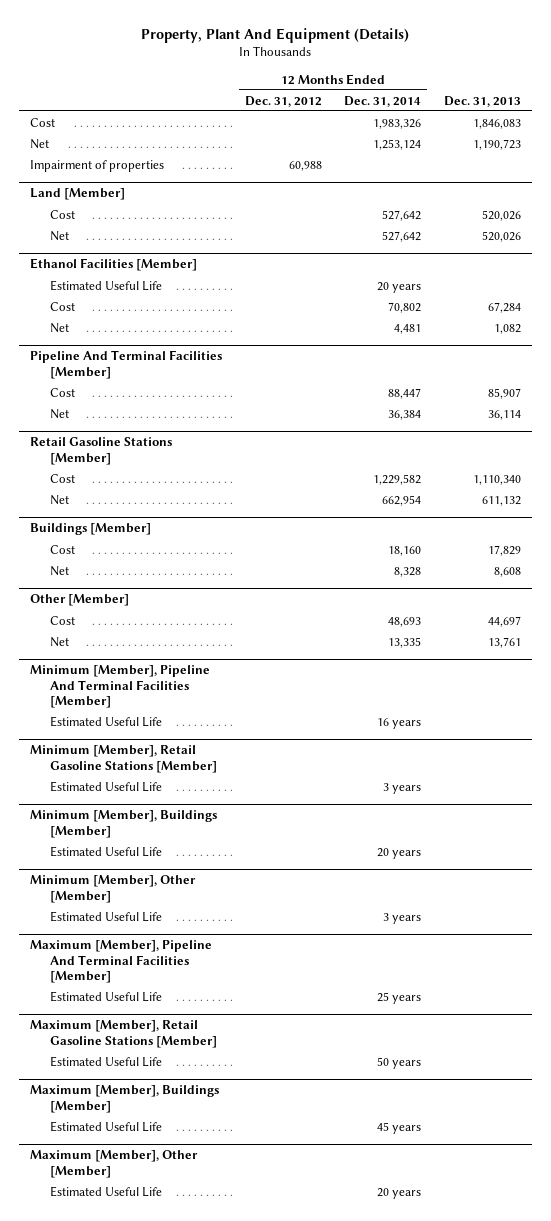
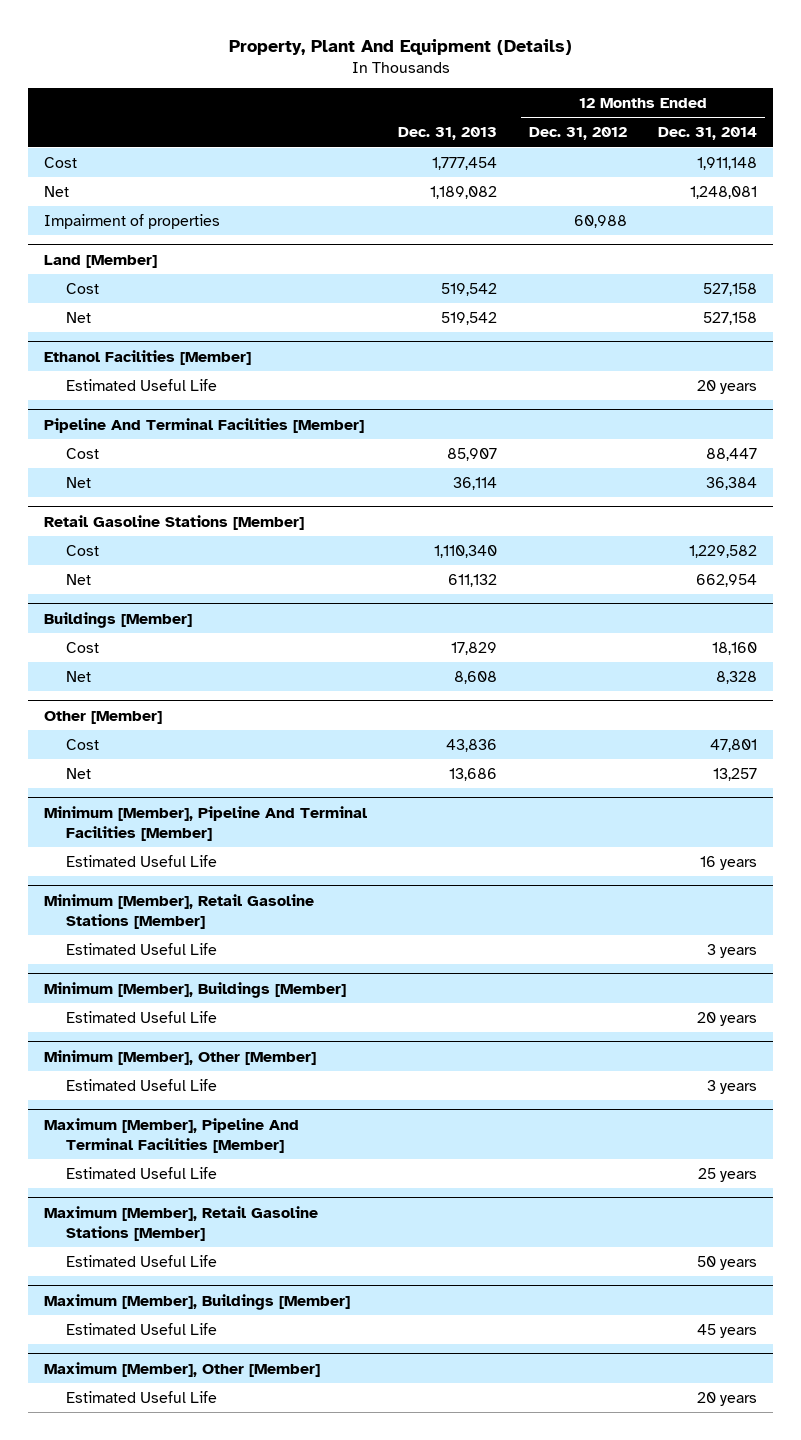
[373,118,422,129] 1,983,326 -> [697,156,758,170] 1,911,148
[472,118,521,129] 1,846,083 -> [432,156,498,170] 1,777,454
[373,138,422,150] 1,253,124 -> [690,185,758,199] 1,248,081
[472,138,521,150] 1,190,723 -> [430,185,498,199] 1,189,082
[382,209,422,221] 527,642 -> [703,282,758,296] 527,158
[481,209,521,221] 520,026 -> [441,282,498,296] 519,542
[382,230,422,242] 527,642 -> [703,311,758,325] 527,158
[481,230,521,242] 520,026 -> [441,311,498,325] 519,542
[49,301,75,311] Cost -> none
[49,322,69,333] Net -> none
[388,616,422,627] 48,693 -> [710,738,758,752] 47,801
[487,615,521,627] 44,697 -> [446,738,498,752] 43,836
[388,636,422,648] 13,335 -> [713,767,758,781] 13,257
[487,636,521,648] 13,761 -> [449,767,498,781] 13,686

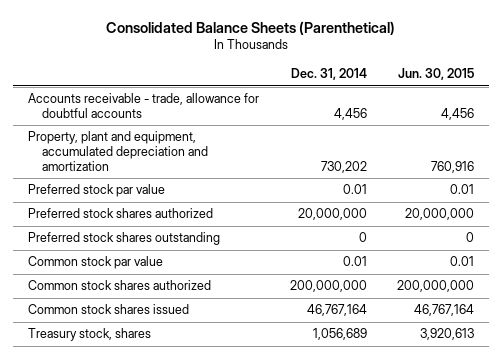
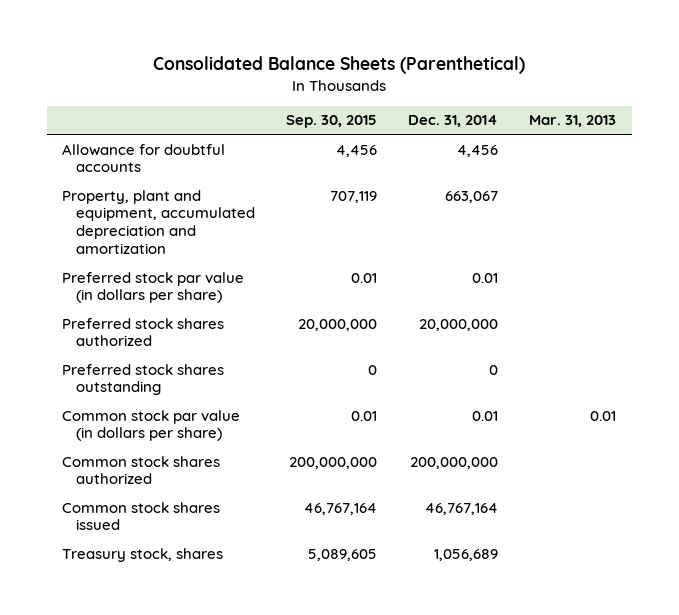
[398,68,475,81] Jun. 30, 2015 -> none
none -> [286,115,378,129] Sep. 30, 2015
none -> [529,115,617,128] Mar. 31, 2013
[28,93,260,118] Accounts receivable - trade, allowance for doubtful accounts -> [62,143,226,173] Allowance for doubtful accounts
[320,160,367,173] 730,202 -> [445,190,499,203] 663,067
[28,184,166,198] Preferred stock par value -> [62,271,245,304] Preferred stock par value (in dollars per share)
[28,256,164,270] Common stock par value -> [62,409,241,442] Common stock par value (in dollars per share)

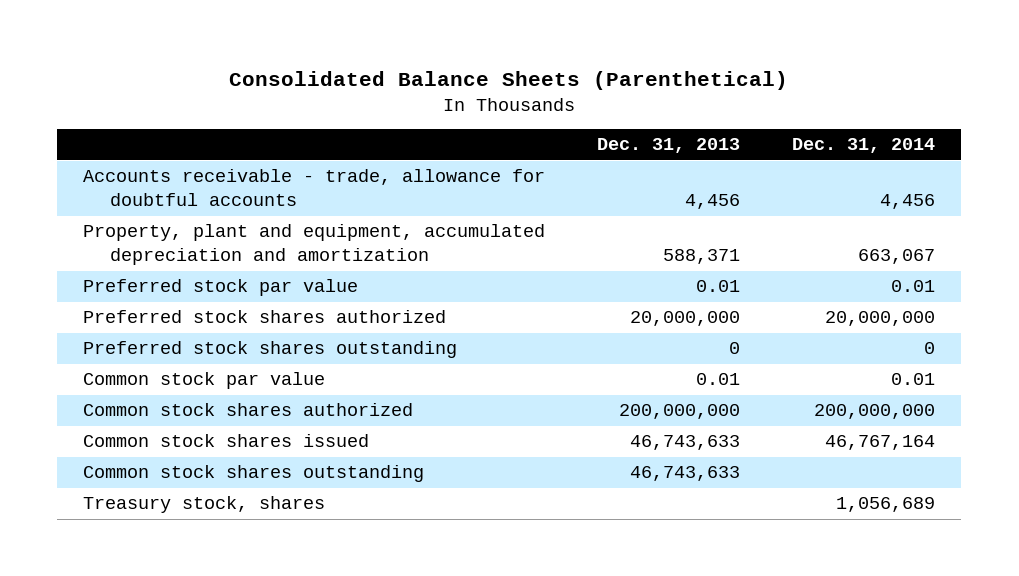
[286,115,378,129] Sep. 30, 2015 -> none
[529,115,617,128] Mar. 31, 2013 -> none
none -> [597,138,741,154] Dec. 31, 2013
[62,143,226,173] Allowance for doubtful accounts -> [83,169,546,207] Accounts receivable - trade, allowance for doubtful accounts
[62,271,245,304] Preferred stock par value (in dollars per share) -> [83,279,359,297] Preferred stock par value
[62,409,241,442] Common stock par value (in dollars per share) -> [83,372,326,390] Common stock par value
none -> [83,465,425,483] Common stock shares outstanding

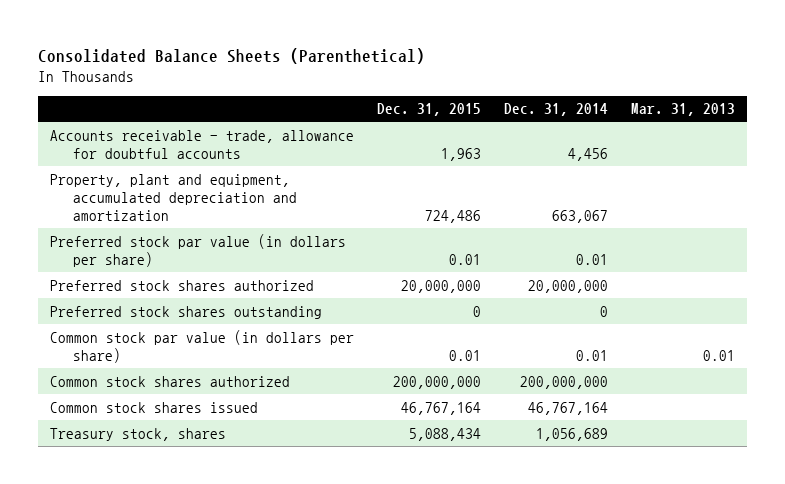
[597,138,741,154] Dec. 31, 2013 -> none
none -> [376,103,481,117] Dec. 31, 2015
none -> [631,103,736,117] Mar. 31, 2013
[83,279,359,297] Preferred stock par value -> [49,233,346,267] Preferred stock par value (in dollars per share)
[83,372,326,390] Common stock par value -> [49,329,354,363] Common stock par value (in dollars per share)
[83,465,425,483] Common stock shares outstanding -> none

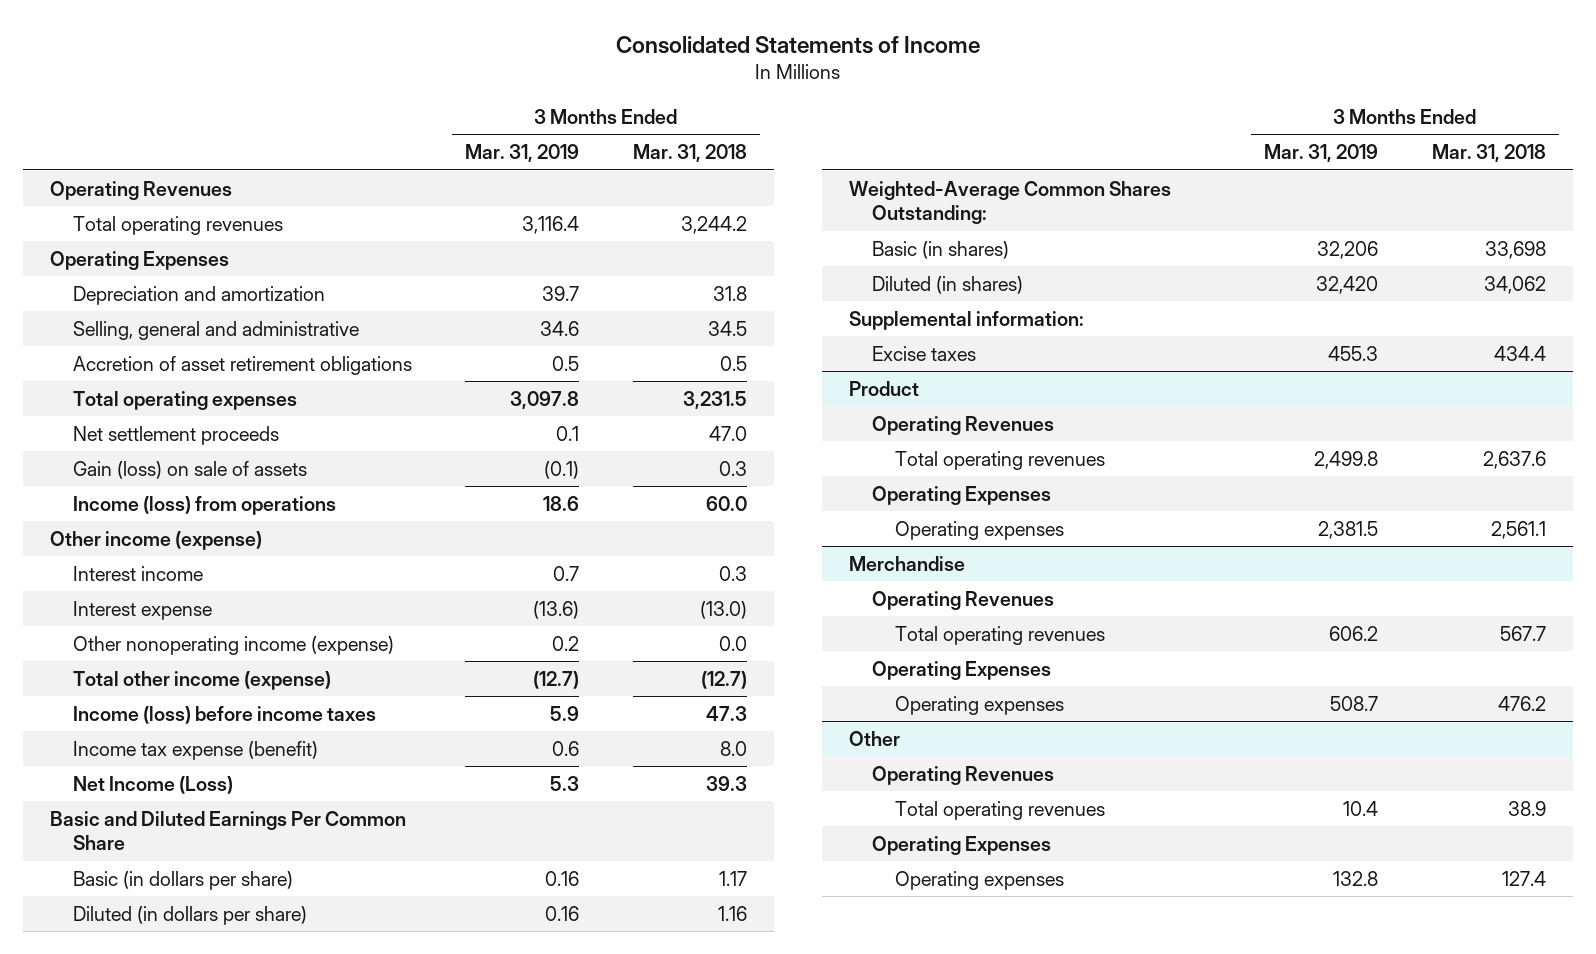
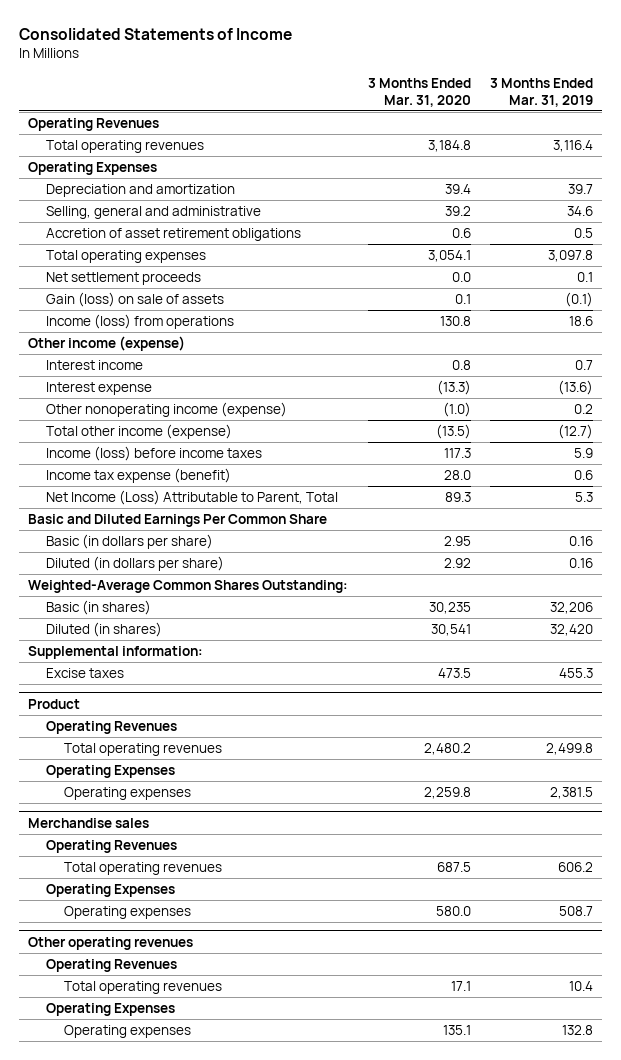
[632,143,747,162] Mar. 31, 2018 -> none
none -> [367,77,471,107] 3 Months Ended Mar. 31, 2020
[72,775,233,794] Net Income (Loss) -> [46,489,339,505] Net Income (Loss) Attributable to Parent, Total
[848,555,965,571] Merchandise -> [28,817,150,828] Merchandise sales
[848,730,900,746] Other -> [28,936,194,950] Other operating revenues

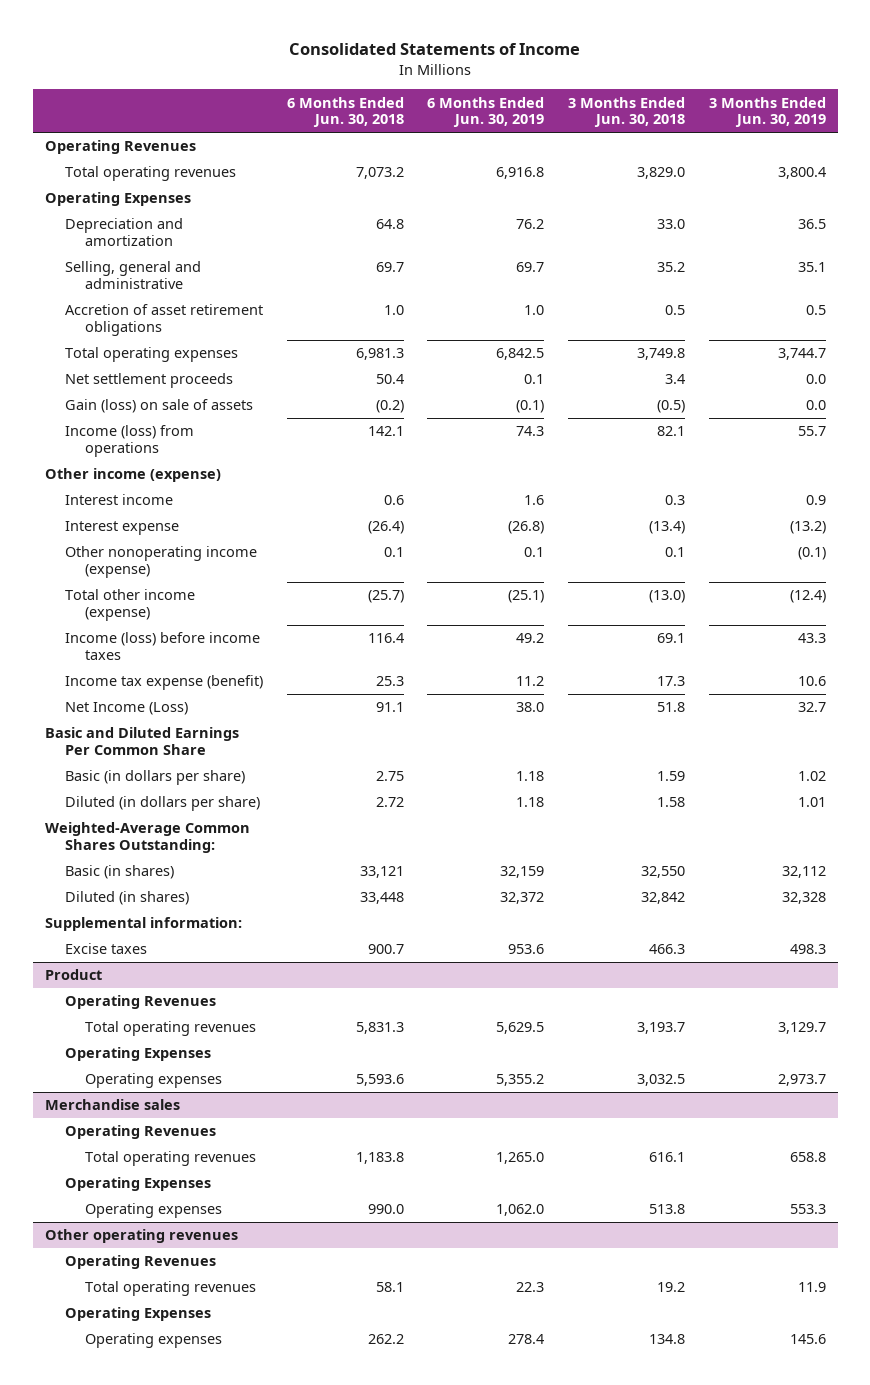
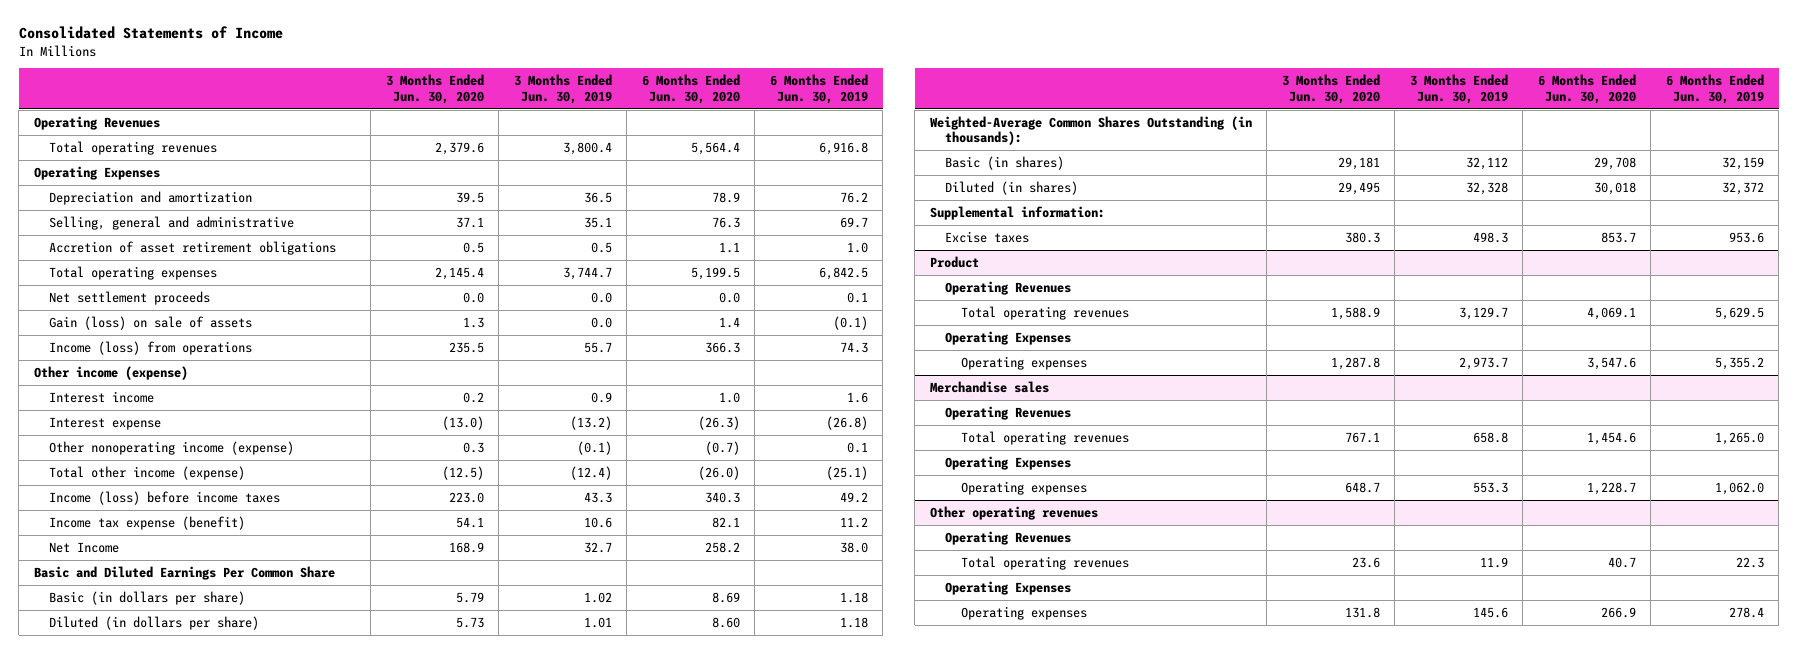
[286,96,404,128] 6 Months Ended Jun. 30, 2018 -> none
[568,96,686,128] 3 Months Ended Jun. 30, 2018 -> none
none -> [385,74,484,104] 3 Months Ended Jun. 30, 2020
none -> [641,74,740,104] 6 Months Ended Jun. 30, 2020
[64,702,188,716] Net Income (Loss) -> [49,541,120,553] Net Income
[44,822,250,853] Weighted-Average Common Shares Outstanding: -> [929,115,1252,146] Weighted-Average Common Shares Outstanding (in thousands):

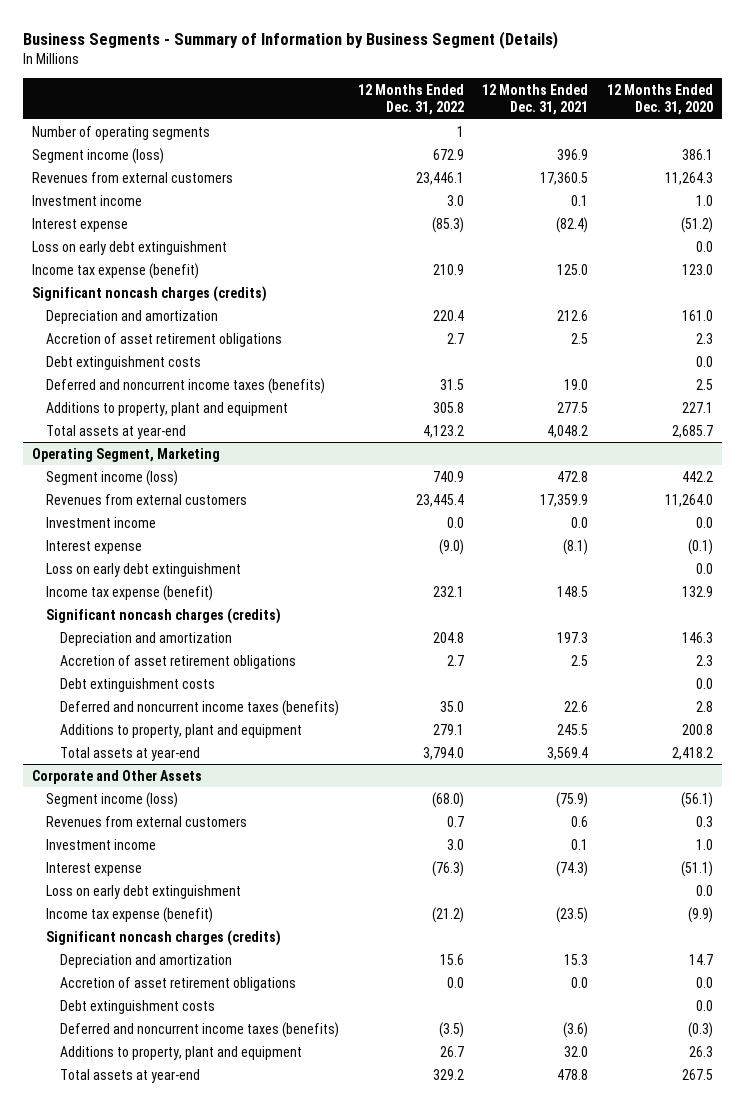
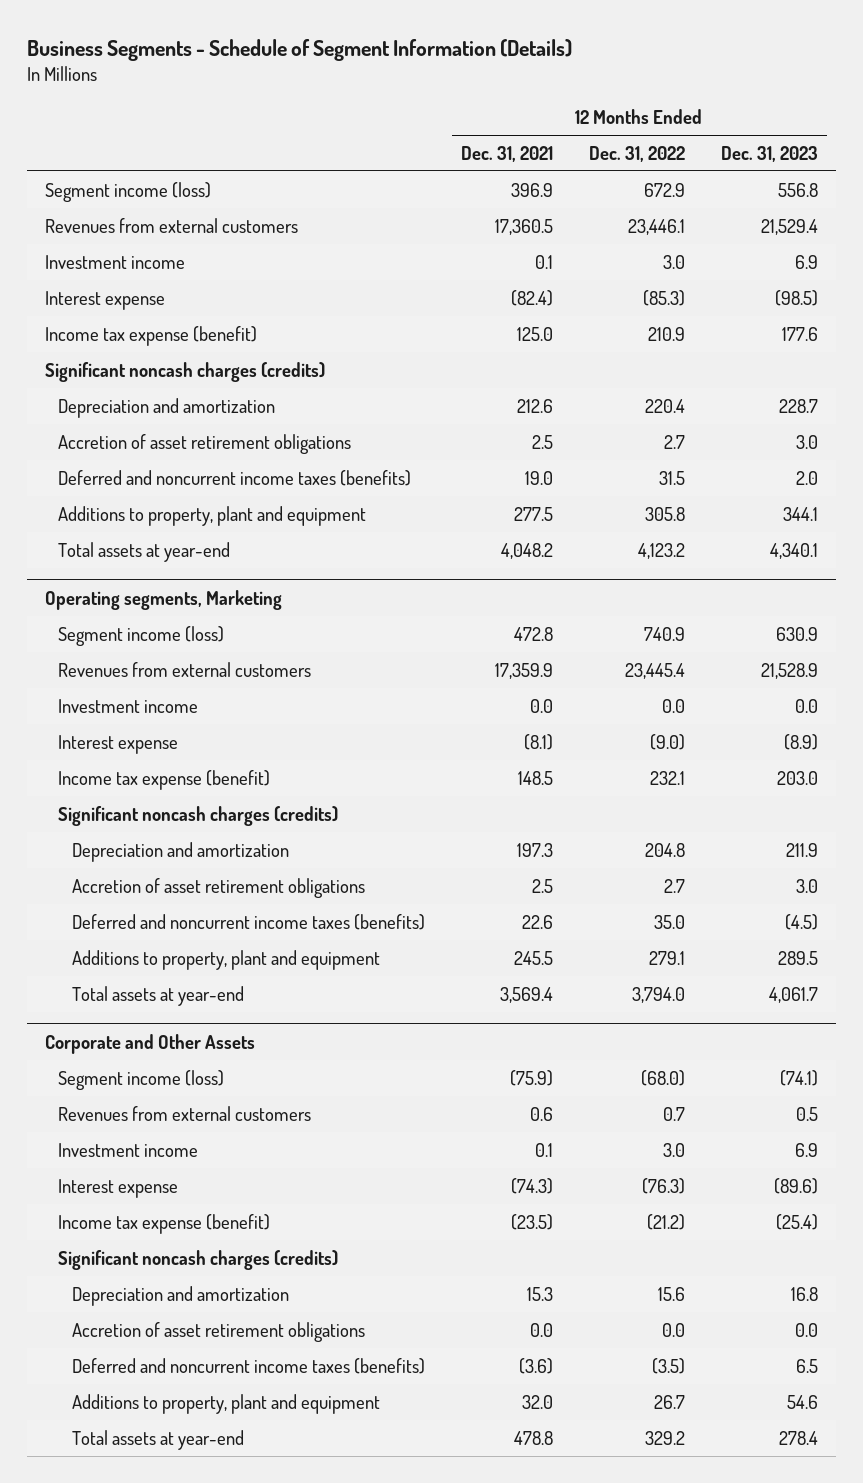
[22,30,558,49] Business Segments - Summary of Information by Business Segment (Details) -> [27,38,573,61] Business Segments - Schedule of Segment Information (Details)
[606,83,713,116] 12 Months Ended Dec. 31, 2020 -> none
none -> [720,145,818,162] Dec. 31, 2023
[31,125,210,140] Number of operating segments -> none
[31,240,227,255] Loss on early debt extinguishment -> none
[46,355,202,370] Debt extinguishment costs -> none
[31,447,220,462] Operating Segment, Marketing -> [45,589,283,610] Operating segments, Marketing
[46,562,242,577] Loss on early debt extinguishment -> none
[60,677,216,692] Debt extinguishment costs -> none
[46,884,242,899] Loss on early debt extinguishment -> none
[60,999,216,1014] Debt extinguishment costs -> none

